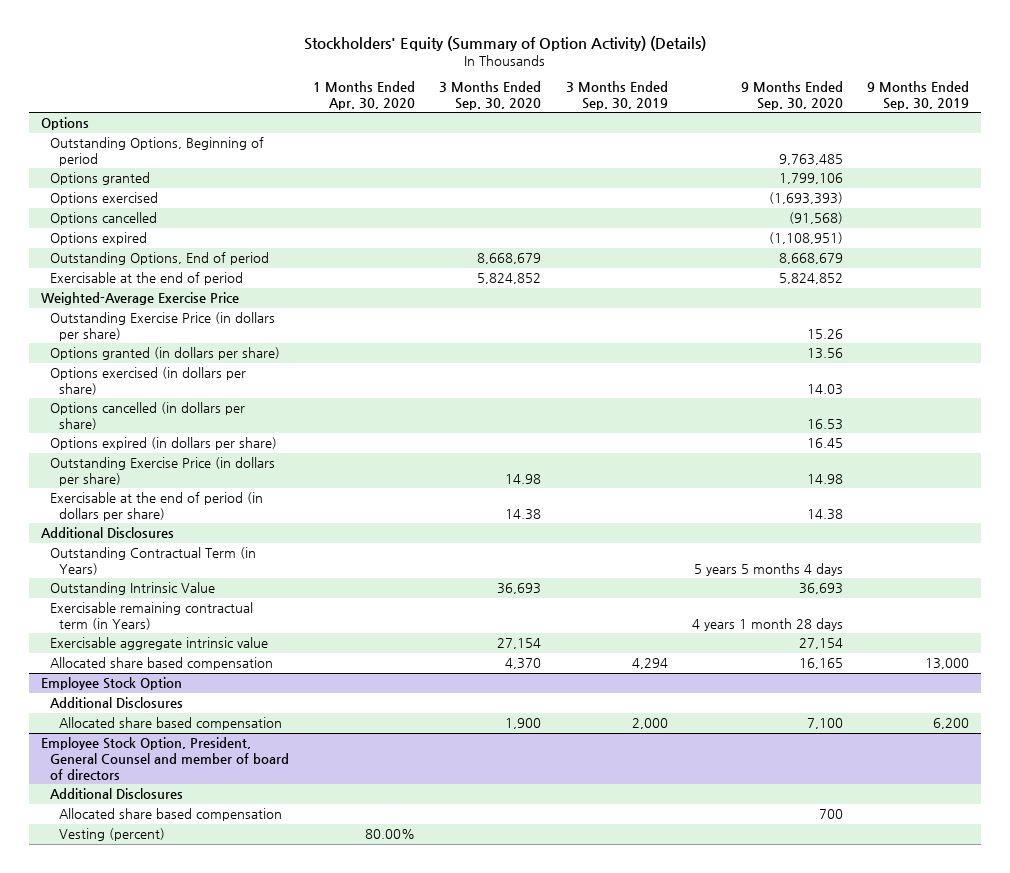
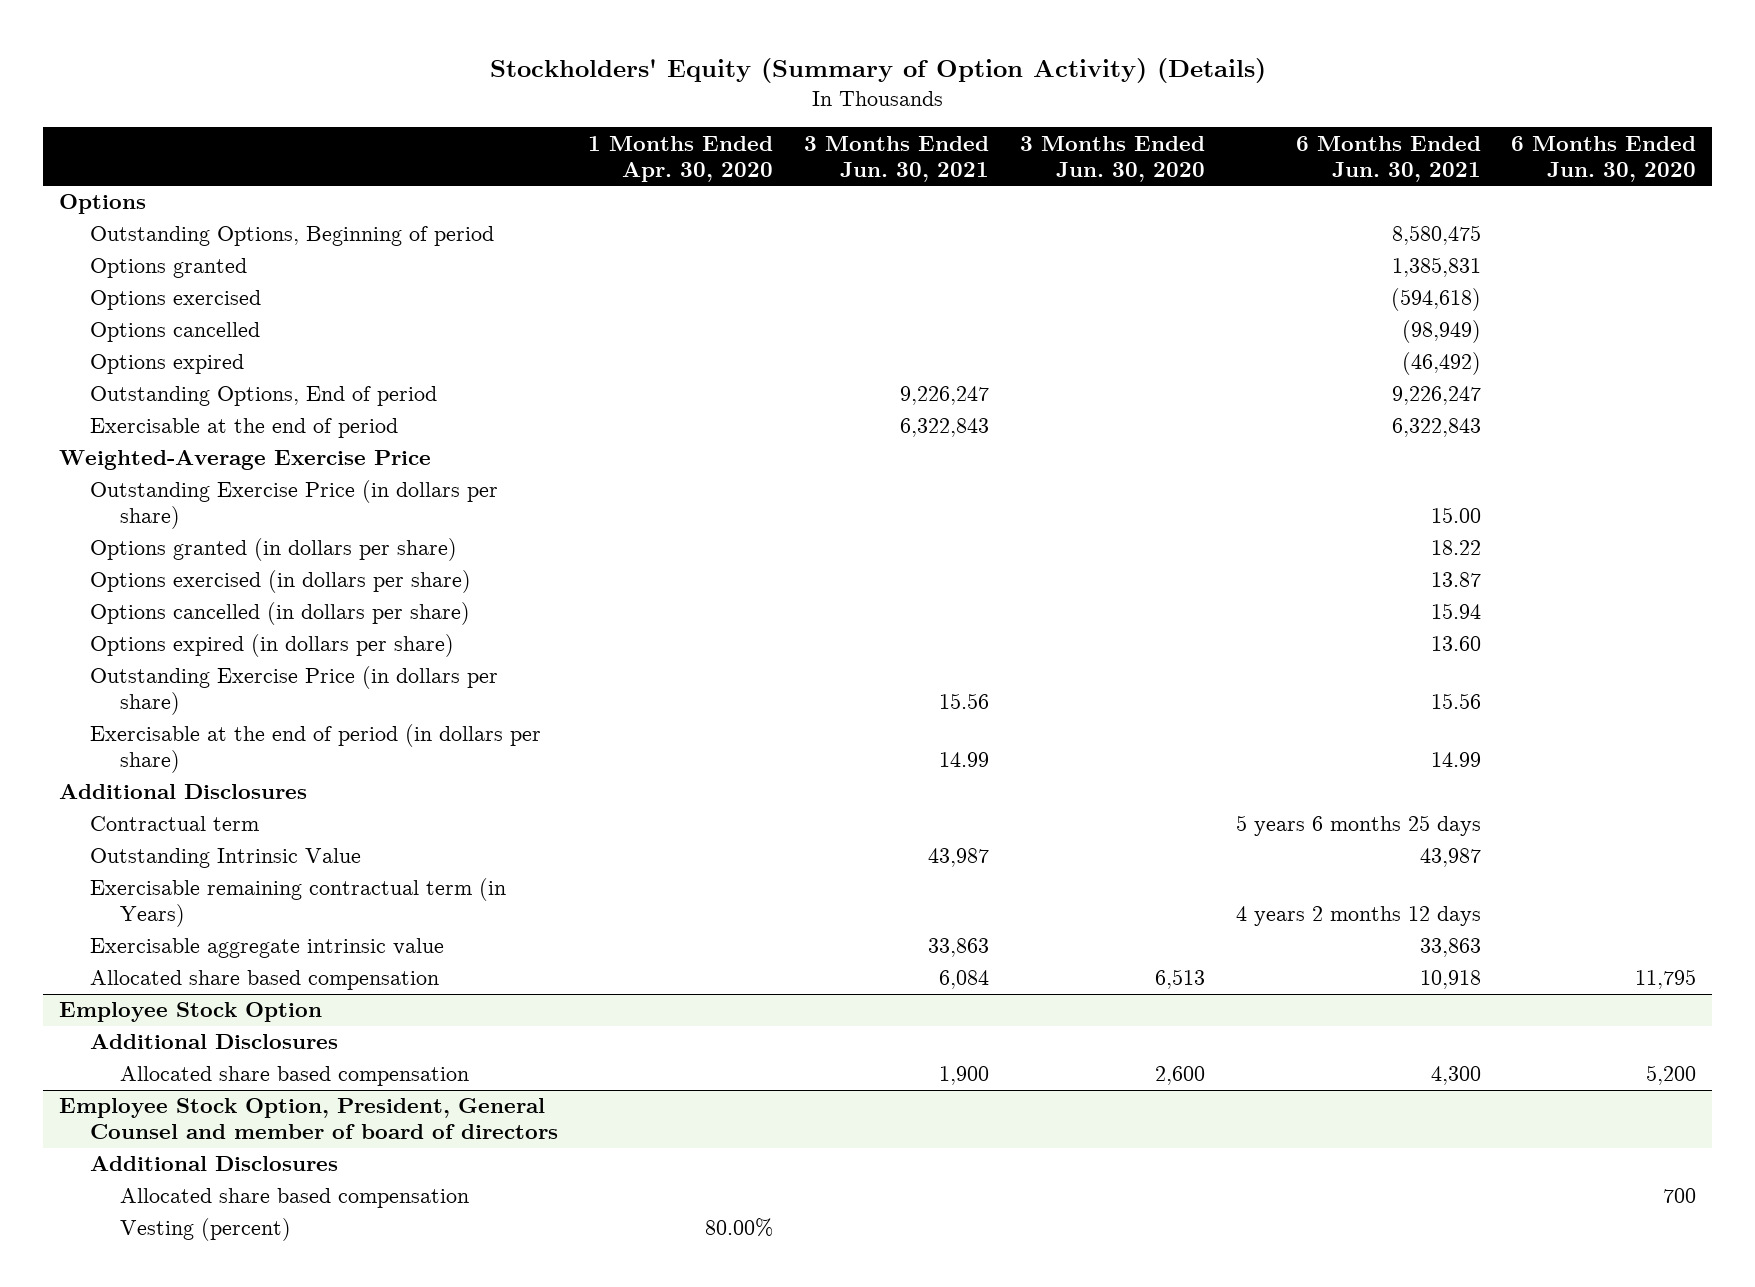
[439,81,542,110] 3 Months Ended Sep. 30, 2020 -> none
[565,81,668,110] 3 Months Ended Sep. 30, 2019 -> none
[740,81,843,110] 9 Months Ended Sep. 30, 2020 -> none
[866,81,969,110] 9 Months Ended Sep. 30, 2019 -> none
none -> [804,135,990,182] 3 Months Ended Jun. 30, 2021
none -> [1019,135,1205,182] 3 Months Ended Jun. 30, 2020
none -> [1295,135,1481,182] 6 Months Ended Jun. 30, 2021
none -> [1511,135,1697,182] 6 Months Ended Jun. 30, 2020
[50,547,257,575] Outstanding Contractual Term (in Years) -> [89,816,259,832] Contractual term

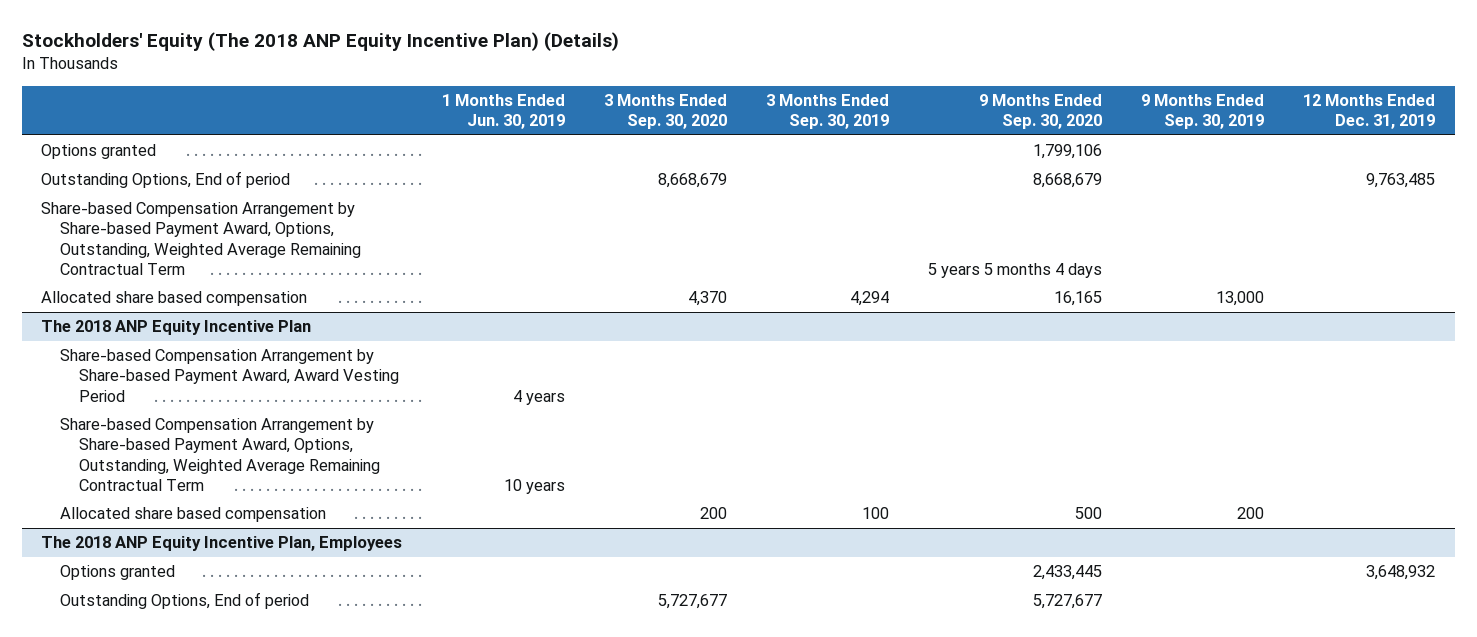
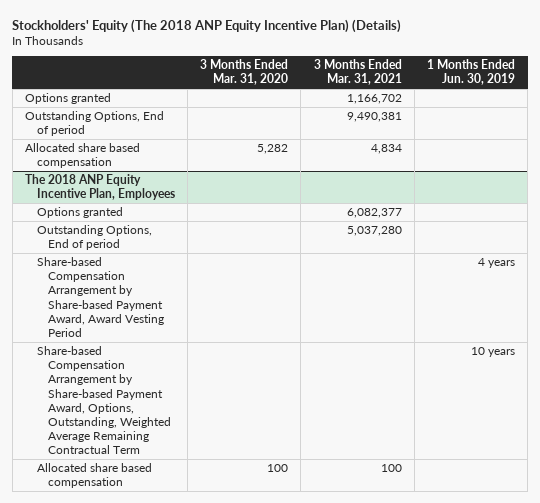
[603,93,727,130] 3 Months Ended Sep. 30, 2020 -> none
[765,93,889,130] 3 Months Ended Sep. 30, 2019 -> none
[979,93,1103,130] 9 Months Ended Sep. 30, 2020 -> none
[1141,93,1265,130] 9 Months Ended Sep. 30, 2019 -> none
[1303,93,1436,130] 12 Months Ended Dec. 31, 2019 -> none
none -> [200,59,289,86] 3 Months Ended Mar. 31, 2020
none -> [313,59,402,86] 3 Months Ended Mar. 31, 2021
[41,202,362,275] Share-based Compensation Arrangement by Share-based Payment Award, Options, Outstanding, Weighted Average Remaining Contractual Term -> none
[41,320,312,336] The 2018 ANP Equity Incentive Plan -> none
[60,349,400,402] Share-based Compensation Arrangement by Share-based Payment Award, Award Vesting Period -> none
[60,418,381,491] Share-based Compensation Arrangement by Share-based Payment Award, Options, Outstanding, Weighted Average Remaining Contractual Term -> none
[60,507,327,523] Allocated share based compensation -> none
none -> [36,256,165,337] Share-based Compensation Arrangement by Share-based Payment Award, Award Vesting Period
none -> [36,345,172,455] Share-based Compensation Arrangement by Share-based Payment Award, Options, Outstanding, Weighted Average Remaining Contractual Term
none -> [36,462,152,489] Allocated share based compensation

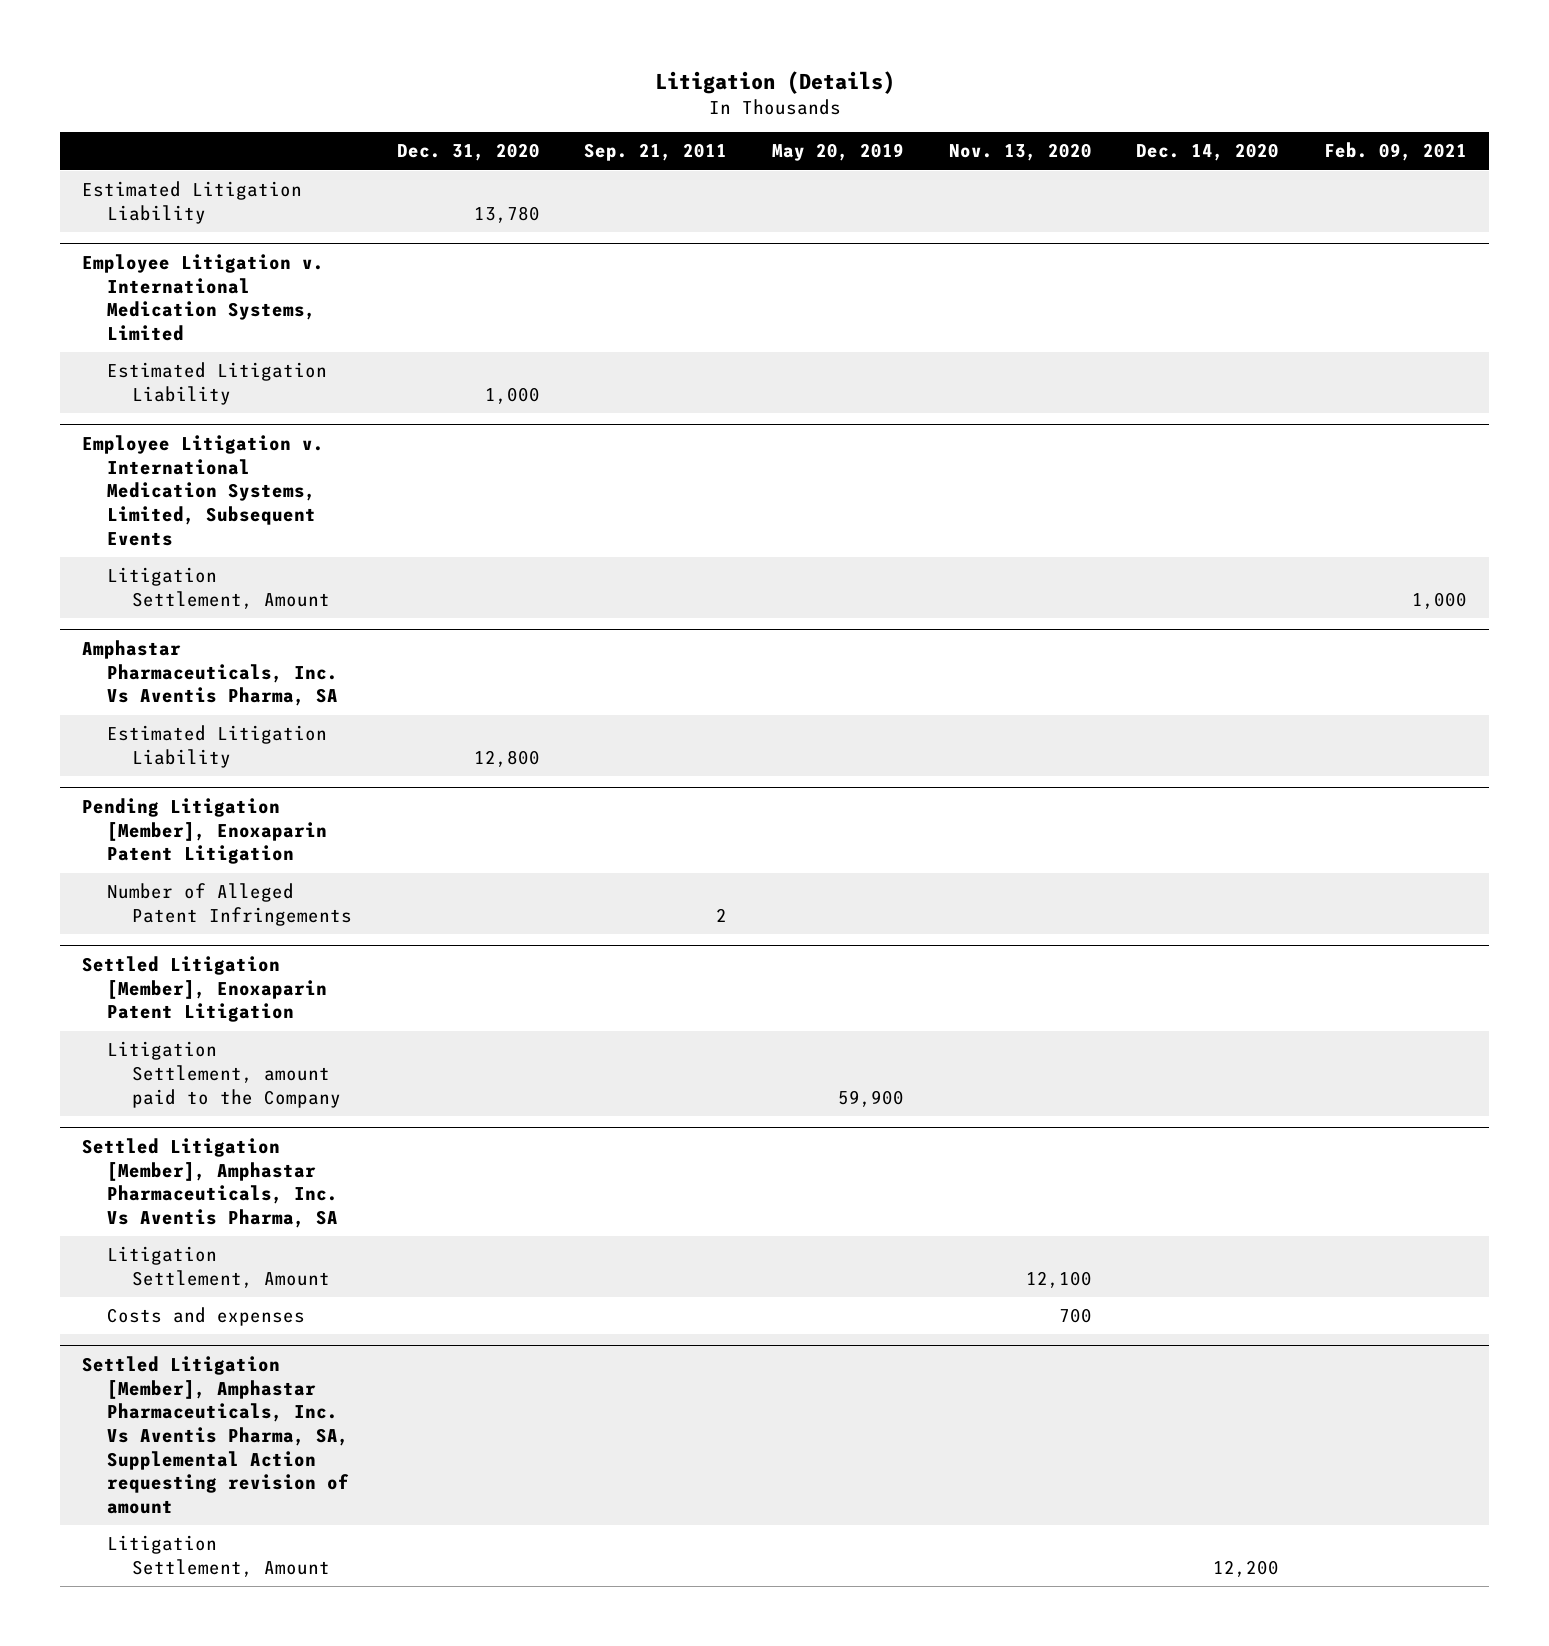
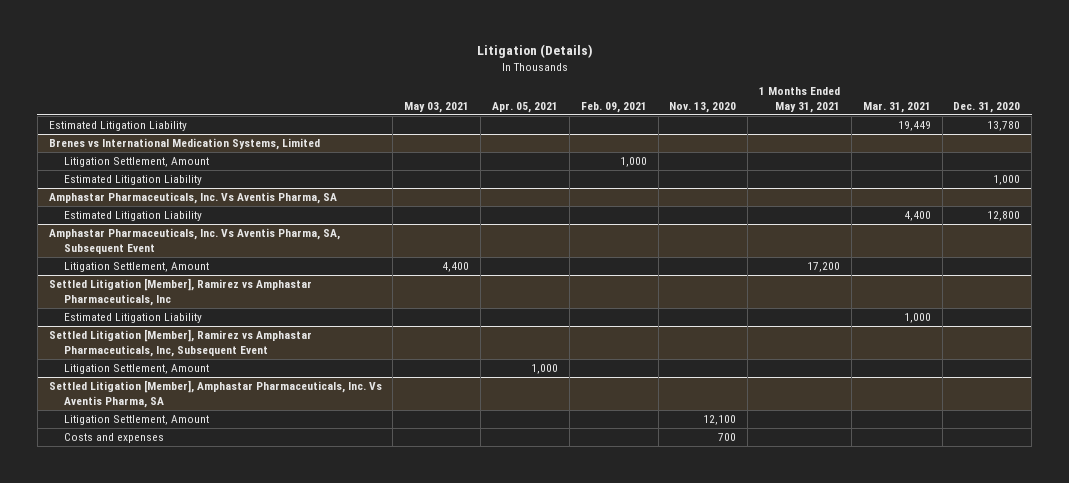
[584,143,728,162] Sep. 21, 2011 -> none
[771,143,904,162] May 20, 2019 -> none
[1136,143,1280,162] Dec. 14, 2020 -> none
none -> [404,102,470,114] May 03, 2021
none -> [492,102,559,114] Apr. 05, 2021
none -> [759,87,841,114] 1 Months Ended May 31, 2021
none -> [862,102,931,114] Mar. 31, 2021
[82,254,325,342] Employee Litigation v. International Medication Systems, Limited -> none
[107,362,328,405] Estimated Litigation Liability -> none
[82,435,325,546] Employee Litigation v. International Medication Systems, Limited, Subsequent Events -> [48,138,320,151] Brenes vs International Medication Systems, Limited
none -> [63,175,202,186] Estimated Litigation Liability
[82,798,328,865] Pending Litigation [Member], Enoxaparin Patent Litigation -> none
[107,883,352,926] Number of Alleged Patent Infringements -> none
[82,956,328,1023] Settled Litigation [Member], Enoxaparin Patent Litigation -> none
[107,1041,341,1108] Litigation Settlement, amount paid to the Company -> none
none -> [48,228,340,254] Amphastar Pharmaceuticals, Inc. Vs Aventis Pharma, SA, Subsequent Event
none -> [63,262,209,273] Litigation Settlement, Amount
none -> [48,278,312,306] Settled Litigation [Member], Ramirez vs Amphastar Pharmaceuticals, Inc
none -> [63,313,202,324] Estimated Litigation Liability
none -> [48,329,312,357] Settled Litigation [Member], Ramirez vs Amphastar Pharmaceuticals, Inc, Subsequent Event
none -> [63,364,209,375] Litigation Settlement, Amount
[82,1356,350,1515] Settled Litigation [Member], Amphastar Pharmaceuticals, Inc. Vs Aventis Pharma, SA, Supplemental Action requesting revision of amount -> none
[107,1535,330,1577] Litigation Settlement, Amount -> none

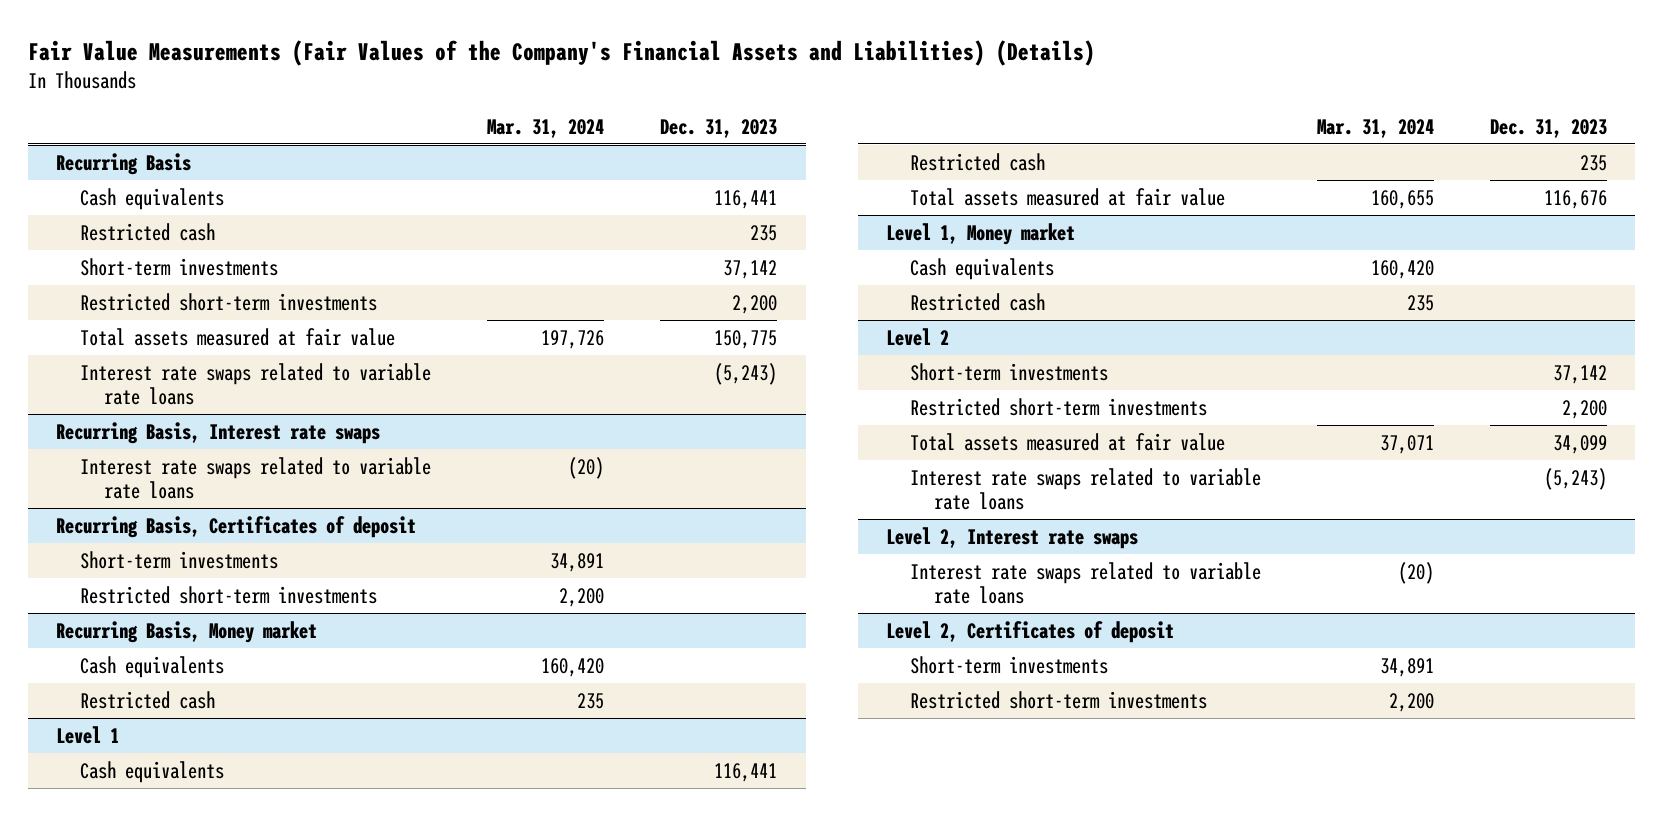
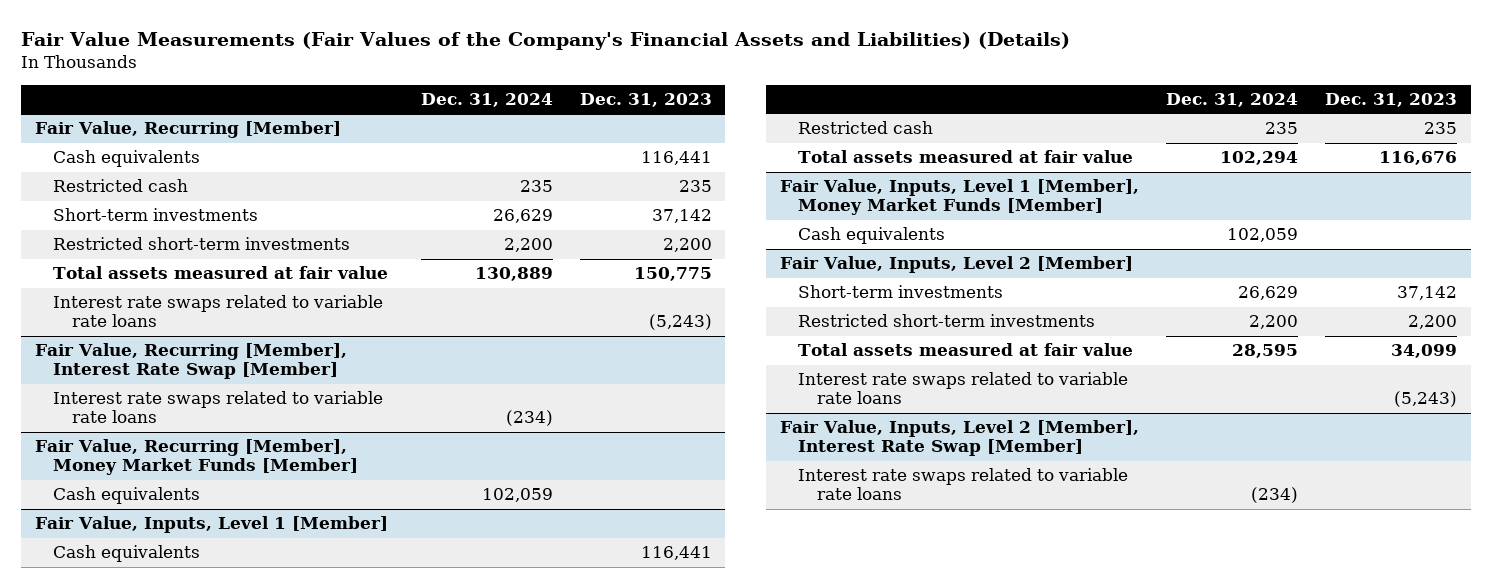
[487,118,605,138] Mar. 31, 2024 -> none
none -> [420,93,553,108] Dec. 31, 2024
[55,152,191,175] Recurring Basis -> [34,121,341,139] Fair Value, Recurring [Member]
[55,421,380,444] Recurring Basis, Interest rate swaps -> [34,343,347,380] Fair Value, Recurring [Member], Interest Rate Swap [Member]
[55,515,416,538] Recurring Basis, Certificates of deposit -> none
[80,550,279,569] Short-term investments -> none
[80,585,378,604] Restricted short-term investments -> none
[55,620,317,643] Recurring Basis, Money market -> none
[80,655,225,678] Cash equivalents -> none
[80,690,216,709] Restricted cash -> none
none -> [34,439,359,476] Fair Value, Recurring [Member], Money Market Funds [Member]
none -> [53,487,201,505] Cash equivalents
[55,725,119,744] Level 1 -> [34,516,388,534] Fair Value, Inputs, Level 1 [Member]
[885,222,1075,245] Level 1, Money market -> [779,179,1139,216] Fair Value, Inputs, Level 1 [Member], Money Market Funds [Member]
[910,292,1046,311] Restricted cash -> none
[885,327,949,346] Level 2 -> [779,256,1133,274] Fair Value, Inputs, Level 2 [Member]
[885,526,1138,549] Level 2, Interest rate swaps -> [779,420,1139,457] Fair Value, Inputs, Level 2 [Member], Interest Rate Swap [Member]
[885,620,1174,643] Level 2, Certificates of deposit -> none
[910,655,1109,674] Short-term investments -> none
[910,690,1208,709] Restricted short-term investments -> none

